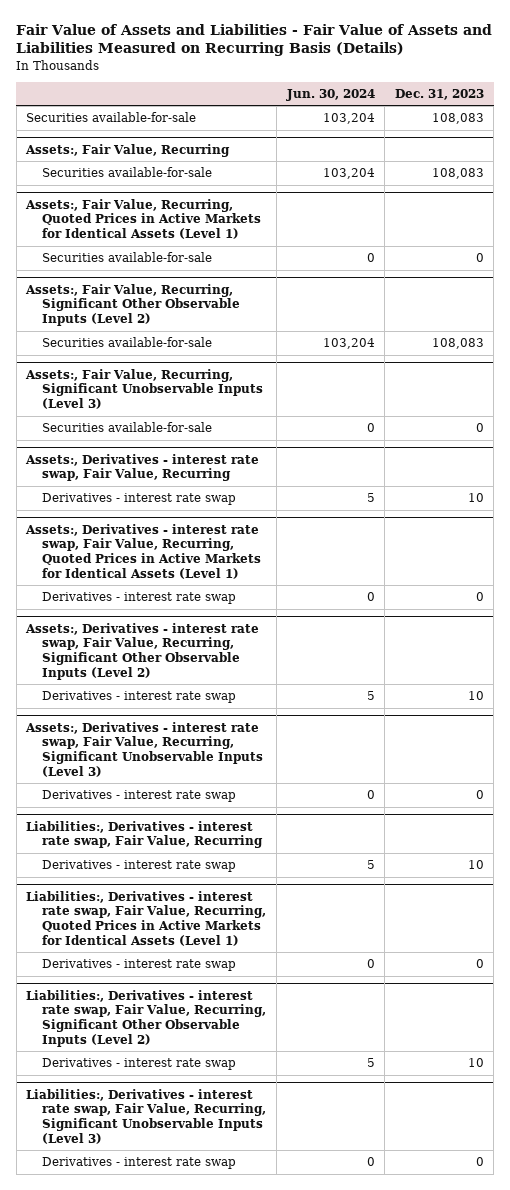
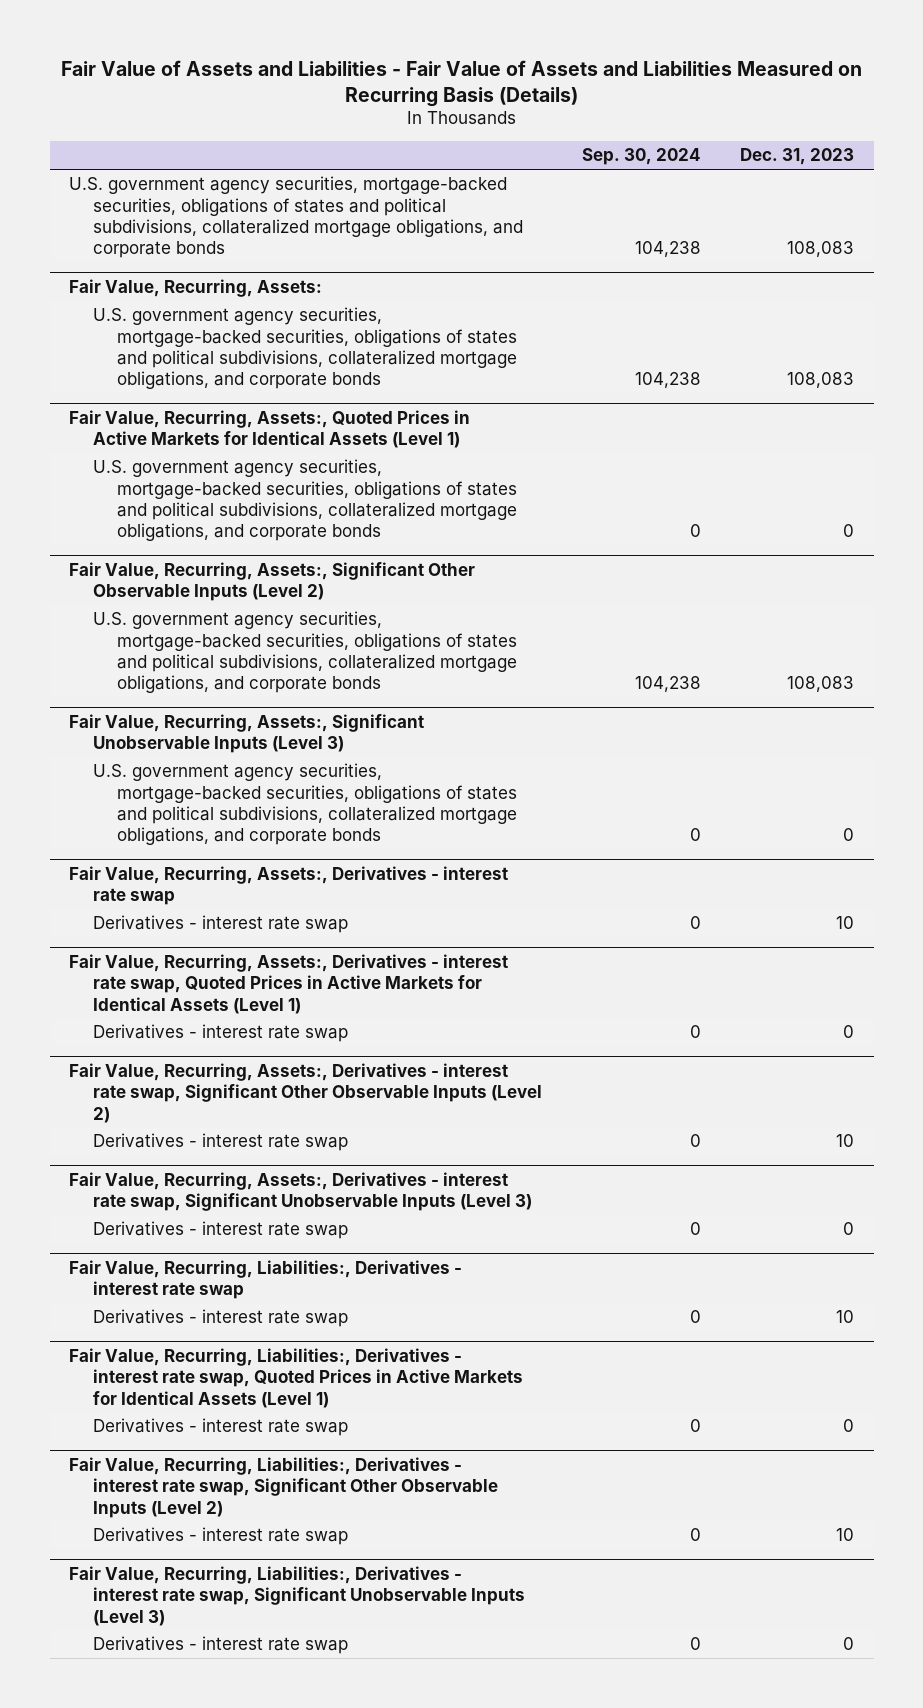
[285,88,375,101] Jun. 30, 2024 -> none
none -> [581,148,701,166] Sep. 30, 2024
[26,112,197,123] Securities available-for-sale -> [69,176,524,259] U.S. government agency securities, mortgage-backed securities, obligations of states and political subdivisions, collateralized mortgage obligations, and corporate bonds
[25,143,231,157] Assets:, Fair Value, Recurring -> [69,278,323,297] Fair Value, Recurring, Assets:
[42,167,213,178] Securities available-for-sale -> [93,307,518,390] U.S. government agency securities, mortgage-backed securities, obligations of states and political subdivisions, collateralized mortgage obligations, and corporate bonds
[25,198,262,240] Assets:, Fair Value, Recurring, Quoted Prices in Active Markets for Identical Assets (Level 1) -> [69,409,471,449] Fair Value, Recurring, Assets:, Quoted Prices in Active Markets for Identical Assets (Level 1)
[42,252,213,263] Securities available-for-sale -> [93,459,518,542] U.S. government agency securities, mortgage-backed securities, obligations of states and political subdivisions, collateralized mortgage obligations, and corporate bonds
[25,283,241,327] Assets:, Fair Value, Recurring, Significant Other Observable Inputs (Level 2) -> [69,561,476,602] Fair Value, Recurring, Assets:, Significant Other Observable Inputs (Level 2)
[42,337,213,348] Securities available-for-sale -> [93,611,518,694] U.S. government agency securities, mortgage-backed securities, obligations of states and political subdivisions, collateralized mortgage obligations, and corporate bonds
[25,368,264,410] Assets:, Fair Value, Recurring, Significant Unobservable Inputs (Level 3) -> [69,713,425,754] Fair Value, Recurring, Assets:, Significant Unobservable Inputs (Level 3)
[42,422,213,433] Securities available-for-sale -> [93,763,518,846] U.S. government agency securities, mortgage-backed securities, obligations of states and political subdivisions, collateralized mortgage obligations, and corporate bonds
[25,453,260,482] Assets:, Derivatives - interest rate swap, Fair Value, Recurring -> [69,865,509,906] Fair Value, Recurring, Assets:, Derivatives - interest rate swap
[25,523,262,579] Assets:, Derivatives - interest rate swap, Fair Value, Recurring, Quoted Prices in Active Markets for Identical Assets (Level 1) -> [69,953,509,1014] Fair Value, Recurring, Assets:, Derivatives - interest rate swap, Quoted Prices in Active Markets for Identical Assets (Level 1)
[25,622,260,680] Assets:, Derivatives - interest rate swap, Fair Value, Recurring, Significant Other Observable Inputs (Level 2) -> [69,1062,543,1123] Fair Value, Recurring, Assets:, Derivatives - interest rate swap, Significant Other Observable Inputs (Level 2)
[25,721,264,777] Assets:, Derivatives - interest rate swap, Fair Value, Recurring, Significant Unobservable Inputs (Level 3) -> [69,1171,533,1212] Fair Value, Recurring, Assets:, Derivatives - interest rate swap, Significant Unobservable Inputs (Level 3)
[26,820,264,849] Liabilities:, Derivatives - interest rate swap, Fair Value, Recurring -> [69,1259,463,1300] Fair Value, Recurring, Liabilities:, Derivatives - interest rate swap
[26,890,267,946] Liabilities:, Derivatives - interest rate swap, Fair Value, Recurring, Quoted Prices in Active Markets for Identical Assets (Level 1) -> [69,1347,524,1408] Fair Value, Recurring, Liabilities:, Derivatives - interest rate swap, Quoted Prices in Active Markets for Identical Assets (Level 1)
[26,989,267,1047] Liabilities:, Derivatives - interest rate swap, Fair Value, Recurring, Significant Other Observable Inputs (Level 2) -> [69,1456,499,1518] Fair Value, Recurring, Liabilities:, Derivatives - interest rate swap, Significant Other Observable Inputs (Level 2)
[26,1088,267,1144] Liabilities:, Derivatives - interest rate swap, Fair Value, Recurring, Significant Unobservable Inputs (Level 3) -> [69,1565,526,1626] Fair Value, Recurring, Liabilities:, Derivatives - interest rate swap, Significant Unobservable Inputs (Level 3)

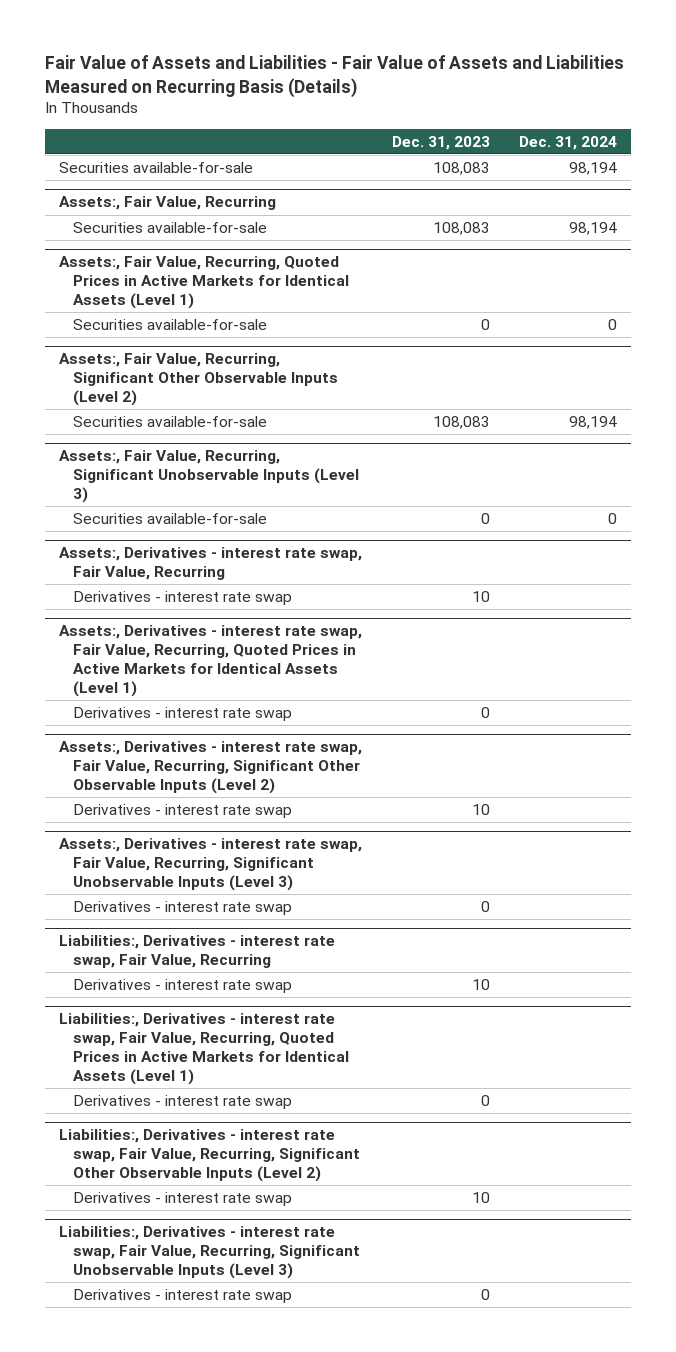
[581,148,701,166] Sep. 30, 2024 -> none
none -> [518,135,617,150] Dec. 31, 2024
[69,176,524,259] U.S. government agency securities, mortgage-backed securities, obligations of states and political subdivisions, collateralized mortgage obligations, and corporate bonds -> [59,161,254,173] Securities available-for-sale
[69,278,323,297] Fair Value, Recurring, Assets: -> [59,196,277,211] Assets:, Fair Value, Recurring
[93,307,518,390] U.S. government agency securities, mortgage-backed securities, obligations of states and political subdivisions, collateralized mortgage obligations, and corporate bonds -> [73,221,268,233] Securities available-for-sale
[69,409,471,449] Fair Value, Recurring, Assets:, Quoted Prices in Active Markets for Identical Assets (Level 1) -> [59,256,350,310] Assets:, Fair Value, Recurring, Quoted Prices in Active Markets for Identical Assets (Level 1)
[93,459,518,542] U.S. government agency securities, mortgage-backed securities, obligations of states and political subdivisions, collateralized mortgage obligations, and corporate bonds -> [73,318,268,330] Securities available-for-sale
[69,561,476,602] Fair Value, Recurring, Assets:, Significant Other Observable Inputs (Level 2) -> [59,353,339,407] Assets:, Fair Value, Recurring, Significant Other Observable Inputs (Level 2)
[93,611,518,694] U.S. government agency securities, mortgage-backed securities, obligations of states and political subdivisions, collateralized mortgage obligations, and corporate bonds -> [73,415,268,427] Securities available-for-sale
[69,713,425,754] Fair Value, Recurring, Assets:, Significant Unobservable Inputs (Level 3) -> [59,450,360,504] Assets:, Fair Value, Recurring, Significant Unobservable Inputs (Level 3)
[93,763,518,846] U.S. government agency securities, mortgage-backed securities, obligations of states and political subdivisions, collateralized mortgage obligations, and corporate bonds -> [73,512,268,524] Securities available-for-sale
[69,865,509,906] Fair Value, Recurring, Assets:, Derivatives - interest rate swap -> [59,547,363,581] Assets:, Derivatives - interest rate swap, Fair Value, Recurring
[69,953,509,1014] Fair Value, Recurring, Assets:, Derivatives - interest rate swap, Quoted Prices in Active Markets for Identical Assets (Level 1) -> [59,625,363,698] Assets:, Derivatives - interest rate swap, Fair Value, Recurring, Quoted Prices in Active Markets for Identical Assets (Level 1)
[69,1062,543,1123] Fair Value, Recurring, Assets:, Derivatives - interest rate swap, Significant Other Observable Inputs (Level 2) -> [59,741,363,795] Assets:, Derivatives - interest rate swap, Fair Value, Recurring, Significant Other Observable Inputs (Level 2)
[69,1171,533,1212] Fair Value, Recurring, Assets:, Derivatives - interest rate swap, Significant Unobservable Inputs (Level 3) -> [59,838,363,892] Assets:, Derivatives - interest rate swap, Fair Value, Recurring, Significant Unobservable Inputs (Level 3)
[69,1259,463,1300] Fair Value, Recurring, Liabilities:, Derivatives - interest rate swap -> [59,935,336,969] Liabilities:, Derivatives - interest rate swap, Fair Value, Recurring
[69,1347,524,1408] Fair Value, Recurring, Liabilities:, Derivatives - interest rate swap, Quoted Prices in Active Markets for Identical Assets (Level 1) -> [59,1013,350,1086] Liabilities:, Derivatives - interest rate swap, Fair Value, Recurring, Quoted Prices in Active Markets for Identical Assets (Level 1)
[69,1456,499,1518] Fair Value, Recurring, Liabilities:, Derivatives - interest rate swap, Significant Other Observable Inputs (Level 2) -> [59,1129,361,1183] Liabilities:, Derivatives - interest rate swap, Fair Value, Recurring, Significant Other Observable Inputs (Level 2)
[69,1565,526,1626] Fair Value, Recurring, Liabilities:, Derivatives - interest rate swap, Significant Unobservable Inputs (Level 3) -> [59,1226,361,1280] Liabilities:, Derivatives - interest rate swap, Fair Value, Recurring, Significant Unobservable Inputs (Level 3)

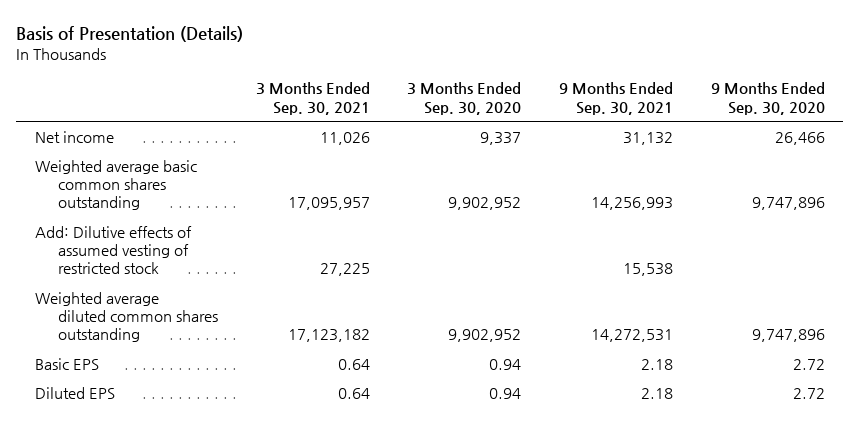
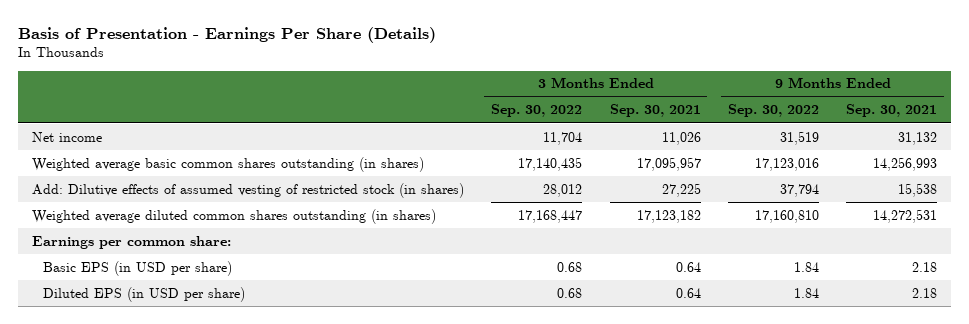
[16,25,244,42] Basis of Presentation (Details) -> [17,26,436,43] Basis of Presentation - Earnings Per Share (Details)
[407,82,522,115] 3 Months Ended Sep. 30, 2020 -> none
[710,82,825,115] 9 Months Ended Sep. 30, 2020 -> none
none -> [491,104,583,118] Sep. 30, 2022
none -> [727,104,819,118] Sep. 30, 2022
[34,159,197,211] Weighted average basic common shares outstanding -> [31,156,424,172] Weighted average basic common shares outstanding (in shares)
[34,225,192,275] Add: Dilutive effects of assumed vesting of restricted stock -> [31,182,464,198] Add: Dilutive effects of assumed vesting of restricted stock (in shares)
[34,291,218,343] Weighted average diluted common shares outstanding -> [31,208,436,224] Weighted average diluted common shares outstanding (in shares)
none -> [31,235,231,249] Earnings per common share:
[34,357,99,370] Basic EPS -> [43,260,233,276] Basic EPS (in USD per share)
[34,386,115,399] Diluted EPS -> [43,286,246,302] Diluted EPS (in USD per share)

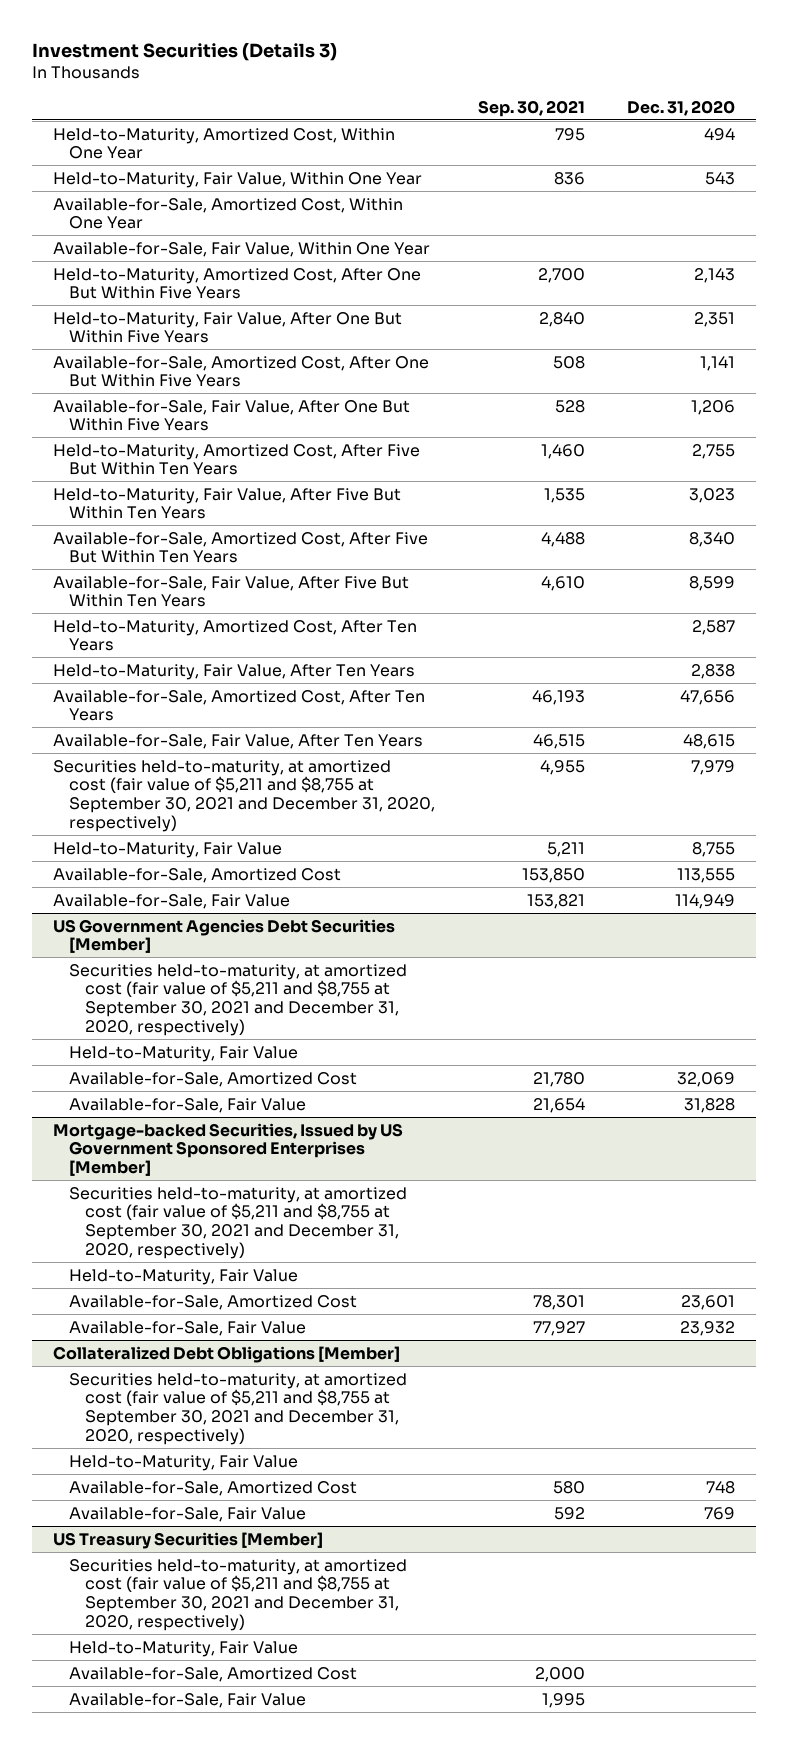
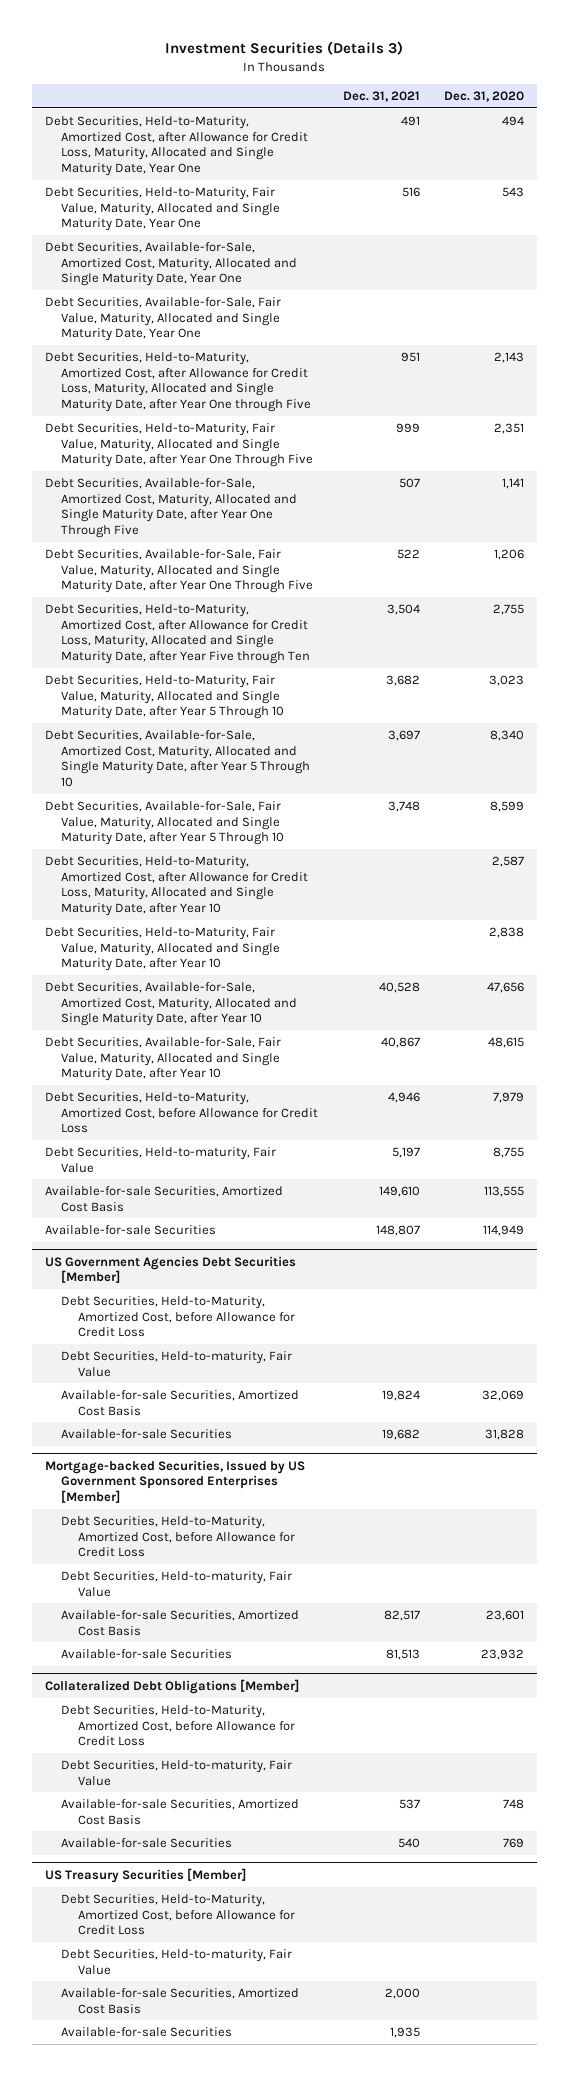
[477,99,585,117] Sep. 30, 2021 -> none
none -> [342,90,420,102] Dec. 31, 2021
[53,127,396,160] Held-to-Maturity, Amortized Cost, Within One Year -> [44,116,309,176] Debt Securities, Held-to-Maturity, Amortized Cost, after Allowance for Credit Loss, Maturity, Allocated and Single Maturity Date, Year One
[53,171,423,188] Held-to-Maturity, Fair Value, Within One Year -> [44,187,281,232] Debt Securities, Held-to-Maturity, Fair Value, Maturity, Allocated and Single Maturity Date, Year One
[53,197,404,230] Available-for-Sale, Amortized Cost, Within One Year -> [44,242,298,287] Debt Securities, Available-for-Sale, Amortized Cost, Maturity, Allocated and Single Maturity Date, Year One
[53,241,431,257] Available-for-Sale, Fair Value, Within One Year -> [44,297,281,342] Debt Securities, Available-for-Sale, Fair Value, Maturity, Allocated and Single Maturity Date, Year One
[53,267,422,300] Held-to-Maturity, Amortized Cost, After One But Within Five Years -> [44,352,312,412] Debt Securities, Held-to-Maturity, Amortized Cost, after Allowance for Credit Loss, Maturity, Allocated and Single Maturity Date, after Year One through Five
[53,311,403,344] Held-to-Maturity, Fair Value, After One But Within Five Years -> [44,423,314,468] Debt Securities, Held-to-Maturity, Fair Value, Maturity, Allocated and Single Maturity Date, after Year One Through Five
[53,355,430,388] Available-for-Sale, Amortized Cost, After One But Within Five Years -> [44,478,298,538] Debt Securities, Available-for-Sale, Amortized Cost, Maturity, Allocated and Single Maturity Date, after Year One Through Five
[53,399,411,432] Available-for-Sale, Fair Value, After One But Within Five Years -> [44,549,314,594] Debt Securities, Available-for-Sale, Fair Value, Maturity, Allocated and Single Maturity Date, after Year One Through Five
[53,443,421,476] Held-to-Maturity, Amortized Cost, After Five But Within Ten Years -> [44,604,311,664] Debt Securities, Held-to-Maturity, Amortized Cost, after Allowance for Credit Loss, Maturity, Allocated and Single Maturity Date, after Year Five through Ten
[53,487,402,520] Held-to-Maturity, Fair Value, After Five But Within Ten Years -> [44,675,285,720] Debt Securities, Held-to-Maturity, Fair Value, Maturity, Allocated and Single Maturity Date, after Year 5 Through 10
[53,531,429,564] Available-for-Sale, Amortized Cost, After Five But Within Ten Years -> [44,730,311,787] Debt Securities, Available-for-Sale, Amortized Cost, Maturity, Allocated and Single Maturity Date, after Year 5 Through 10
[53,575,410,608] Available-for-Sale, Fair Value, After Five But Within Ten Years -> [44,801,285,846] Debt Securities, Available-for-Sale, Fair Value, Maturity, Allocated and Single Maturity Date, after Year 5 Through 10
[53,619,418,652] Held-to-Maturity, Amortized Cost, After Ten Years -> [44,856,309,916] Debt Securities, Held-to-Maturity, Amortized Cost, after Allowance for Credit Loss, Maturity, Allocated and Single Maturity Date, after Year 10
[53,663,416,680] Held-to-Maturity, Fair Value, After Ten Years -> [44,927,281,972] Debt Securities, Held-to-Maturity, Fair Value, Maturity, Allocated and Single Maturity Date, after Year 10
[53,689,426,722] Available-for-Sale, Amortized Cost, After Ten Years -> [44,982,298,1027] Debt Securities, Available-for-Sale, Amortized Cost, Maturity, Allocated and Single Maturity Date, after Year 10
[53,733,424,749] Available-for-Sale, Fair Value, After Ten Years -> [44,1037,281,1082] Debt Securities, Available-for-Sale, Fair Value, Maturity, Allocated and Single Maturity Date, after Year 10
[53,759,436,832] Securities held-to-maturity, at amortized cost (fair value of $5,211 and $8,755 at September 30, 2021 and December 31, 2020, respectively) -> [44,1092,319,1134] Debt Securities, Held-to-Maturity, Amortized Cost, before Allowance for Credit Loss
[53,841,283,858] Held-to-Maturity, Fair Value -> [44,1147,276,1173] Debt Securities, Held-to-maturity, Fair Value
[53,867,342,883] Available-for-Sale, Amortized Cost -> [44,1186,283,1212] Available-for-sale Securities, Amortized Cost Basis
[53,893,291,909] Available-for-Sale, Fair Value -> [44,1225,216,1236] Available-for-sale Securities
[69,963,408,1036] Securities held-to-maturity, at amortized cost (fair value of $5,211 and $8,755 at September 30, 2021 and December 31, 2020, respectively) -> [61,1296,295,1338] Debt Securities, Held-to-Maturity, Amortized Cost, before Allowance for Credit Loss
[69,1045,299,1062] Held-to-Maturity, Fair Value -> [61,1351,293,1377] Debt Securities, Held-to-maturity, Fair Value
[69,1071,358,1087] Available-for-Sale, Amortized Cost -> [61,1390,300,1416] Available-for-sale Securities, Amortized Cost Basis
[69,1097,307,1113] Available-for-Sale, Fair Value -> [61,1429,233,1440] Available-for-sale Securities
[69,1186,408,1259] Securities held-to-maturity, at amortized cost (fair value of $5,211 and $8,755 at September 30, 2021 and December 31, 2020, respectively) -> [61,1516,295,1558] Debt Securities, Held-to-Maturity, Amortized Cost, before Allowance for Credit Loss
[69,1268,299,1285] Held-to-Maturity, Fair Value -> [61,1571,293,1597] Debt Securities, Held-to-maturity, Fair Value
[69,1294,358,1310] Available-for-Sale, Amortized Cost -> [61,1610,300,1636] Available-for-sale Securities, Amortized Cost Basis
[69,1320,307,1336] Available-for-Sale, Fair Value -> [61,1649,233,1660] Available-for-sale Securities
[69,1372,408,1445] Securities held-to-maturity, at amortized cost (fair value of $5,211 and $8,755 at September 30, 2021 and December 31, 2020, respectively) -> [61,1705,295,1747] Debt Securities, Held-to-Maturity, Amortized Cost, before Allowance for Credit Loss
[69,1454,299,1471] Held-to-Maturity, Fair Value -> [61,1760,293,1786] Debt Securities, Held-to-maturity, Fair Value
[69,1480,358,1496] Available-for-Sale, Amortized Cost -> [61,1799,300,1825] Available-for-sale Securities, Amortized Cost Basis
[69,1506,307,1522] Available-for-Sale, Fair Value -> [61,1838,233,1849] Available-for-sale Securities
[69,1558,408,1631] Securities held-to-maturity, at amortized cost (fair value of $5,211 and $8,755 at September 30, 2021 and December 31, 2020, respectively) -> [61,1894,295,1936] Debt Securities, Held-to-Maturity, Amortized Cost, before Allowance for Credit Loss
[69,1640,299,1657] Held-to-Maturity, Fair Value -> [61,1949,293,1975] Debt Securities, Held-to-maturity, Fair Value
[69,1666,358,1682] Available-for-Sale, Amortized Cost -> [61,1988,300,2014] Available-for-sale Securities, Amortized Cost Basis
[69,1692,307,1708] Available-for-Sale, Fair Value -> [61,2027,233,2038] Available-for-sale Securities

